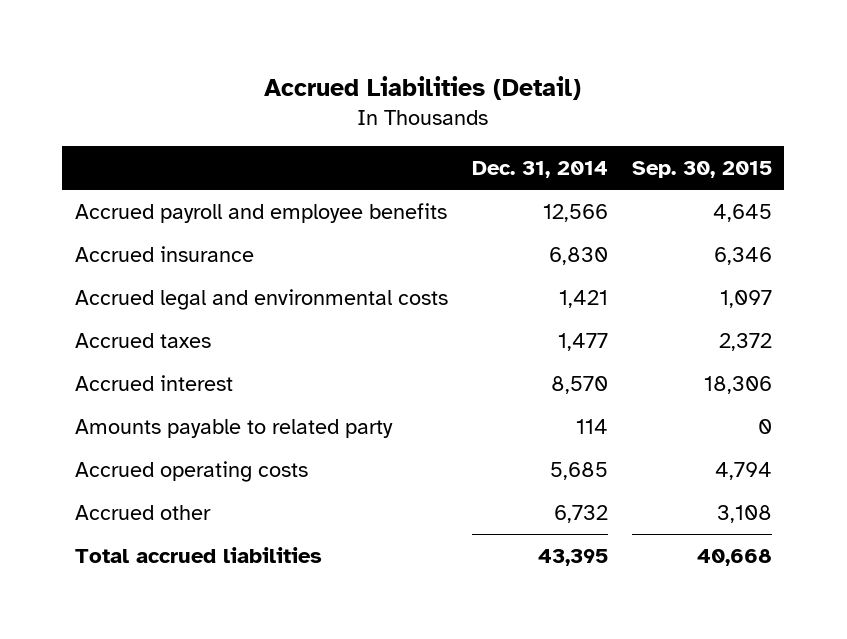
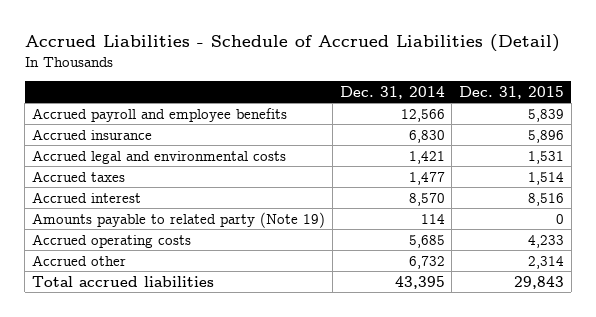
[264,75,582,100] Accrued Liabilities (Detail) -> [24,34,560,53] Accrued Liabilities - Schedule of Accrued Liabilities (Detail)
[632,161,773,179] Sep. 30, 2015 -> none
none -> [459,85,565,99] Dec. 31, 2015
[74,418,393,438] Amounts payable to related party -> [32,211,326,228] Amounts payable to related party (Note 19)

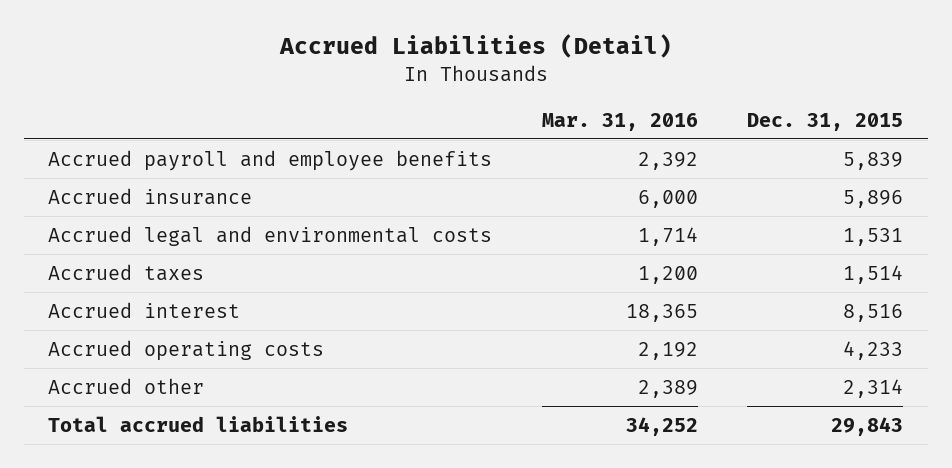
[24,34,560,53] Accrued Liabilities - Schedule of Accrued Liabilities (Detail) -> [278,34,672,59] Accrued Liabilities (Detail)
[339,85,445,99] Dec. 31, 2014 -> none
none -> [541,112,698,131] Mar. 31, 2016
[32,211,326,228] Amounts payable to related party (Note 19) -> none

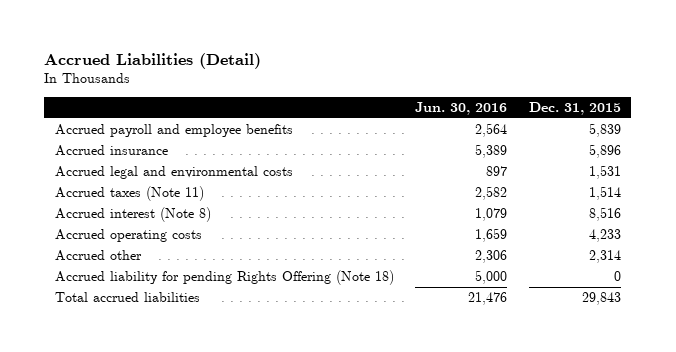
[541,112,698,131] Mar. 31, 2016 -> none
none -> [415,101,508,115] Jun. 30, 2016
[48,264,205,282] Accrued taxes -> [55,185,205,201] Accrued taxes (Note 11)
[48,302,241,319] Accrued interest -> [55,206,212,222] Accrued interest (Note 8)
none -> [55,269,395,285] Accrued liability for pending Rights Offering (Note 18)

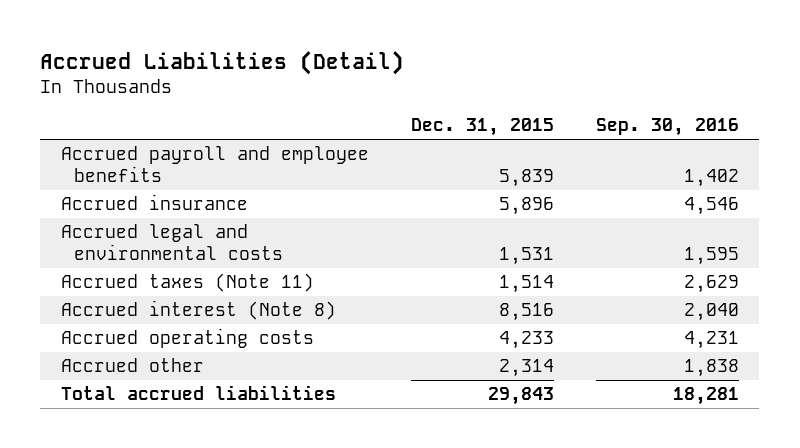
[415,101,508,115] Jun. 30, 2016 -> none
none -> [595,118,739,137] Sep. 30, 2016
[55,269,395,285] Accrued liability for pending Rights Offering (Note 18) -> none

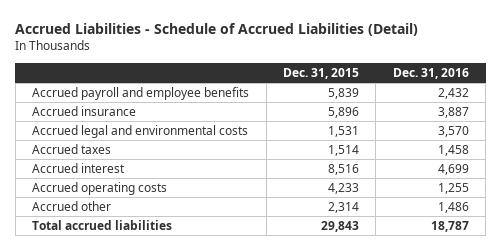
[40,50,405,75] Accrued Liabilities (Detail) -> [15,23,419,37] Accrued Liabilities - Schedule of Accrued Liabilities (Detail)
[595,118,739,137] Sep. 30, 2016 -> none
none -> [392,67,469,79] Dec. 31, 2016
[61,273,315,293] Accrued taxes (Note 11) -> [32,144,112,155] Accrued taxes
[61,300,337,321] Accrued interest (Note 8) -> [32,163,126,174] Accrued interest

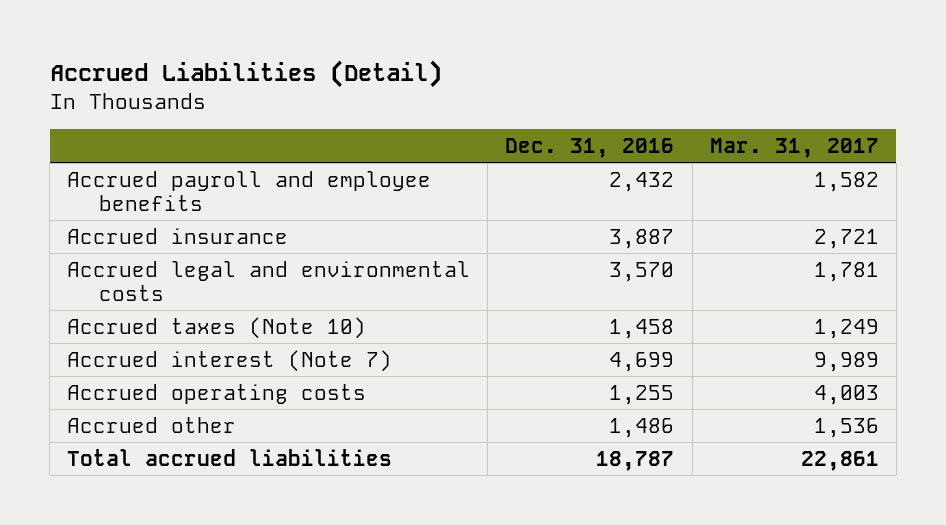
[15,23,419,37] Accrued Liabilities - Schedule of Accrued Liabilities (Detail) -> [49,60,442,89] Accrued Liabilities (Detail)
[282,67,359,79] Dec. 31, 2015 -> none
none -> [709,138,879,159] Mar. 31, 2017
[32,144,112,155] Accrued taxes -> [67,316,367,339] Accrued taxes (Note 10)
[32,163,126,174] Accrued interest -> [67,349,393,372] Accrued interest (Note 7)

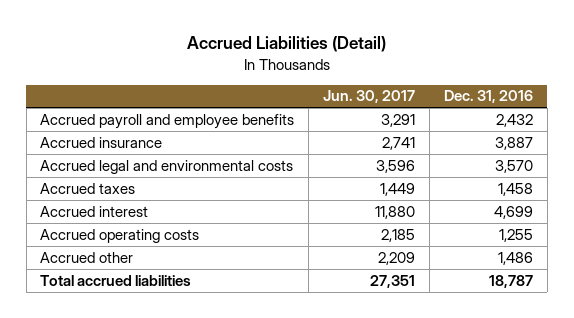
[709,138,879,159] Mar. 31, 2017 -> none
none -> [323,90,416,104] Jun. 30, 2017
[67,316,367,339] Accrued taxes (Note 10) -> [40,182,136,194] Accrued taxes
[67,349,393,372] Accrued interest (Note 7) -> [40,205,149,217] Accrued interest

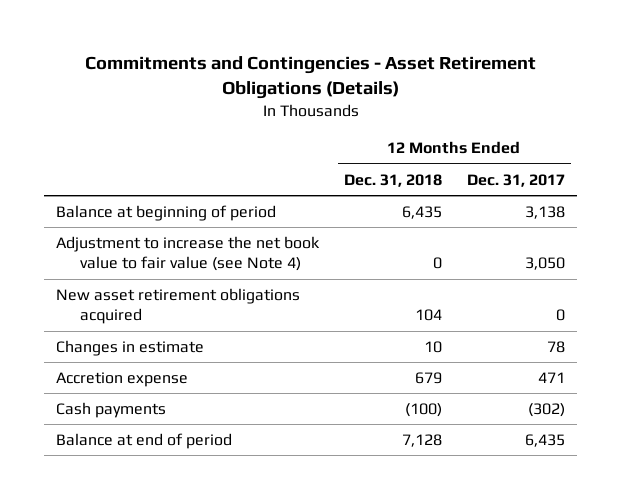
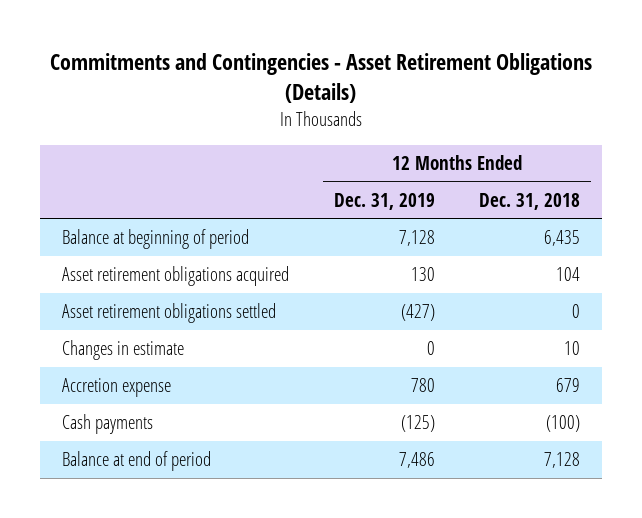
[466,173,565,187] Dec. 31, 2017 -> none
none -> [333,192,435,210] Dec. 31, 2019
[56,235,321,272] Adjustment to increase the net book value to fair value (see Note 4) -> none
[56,287,301,325] New asset retirement obligations acquired -> [62,266,290,287] Asset retirement obligations acquired
none -> [62,303,277,324] Asset retirement obligations settled

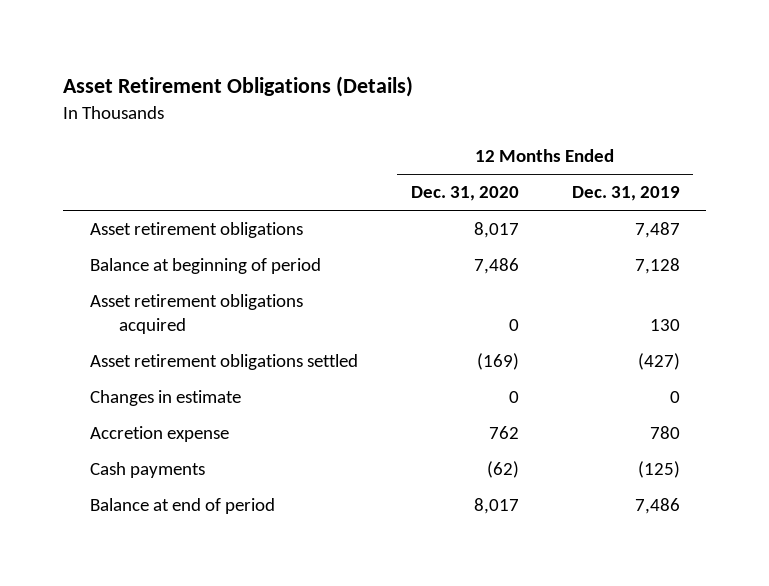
[50,53,593,103] Commitments and Contingencies - Asset Retirement Obligations (Details) -> [63,75,414,97] Asset Retirement Obligations (Details)
[478,192,580,210] Dec. 31, 2018 -> none
none -> [410,186,519,202] Dec. 31, 2020
none -> [89,222,303,239] Asset retirement obligations

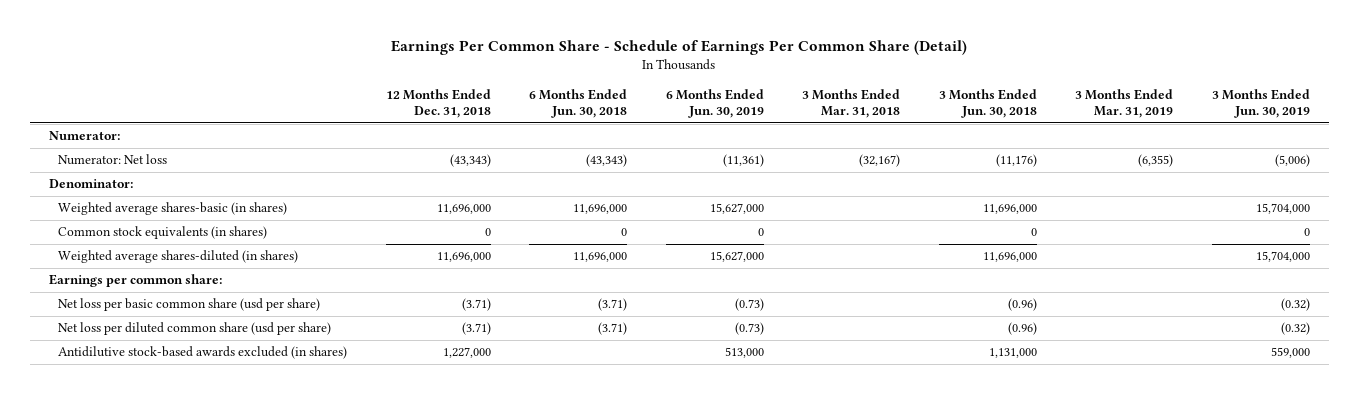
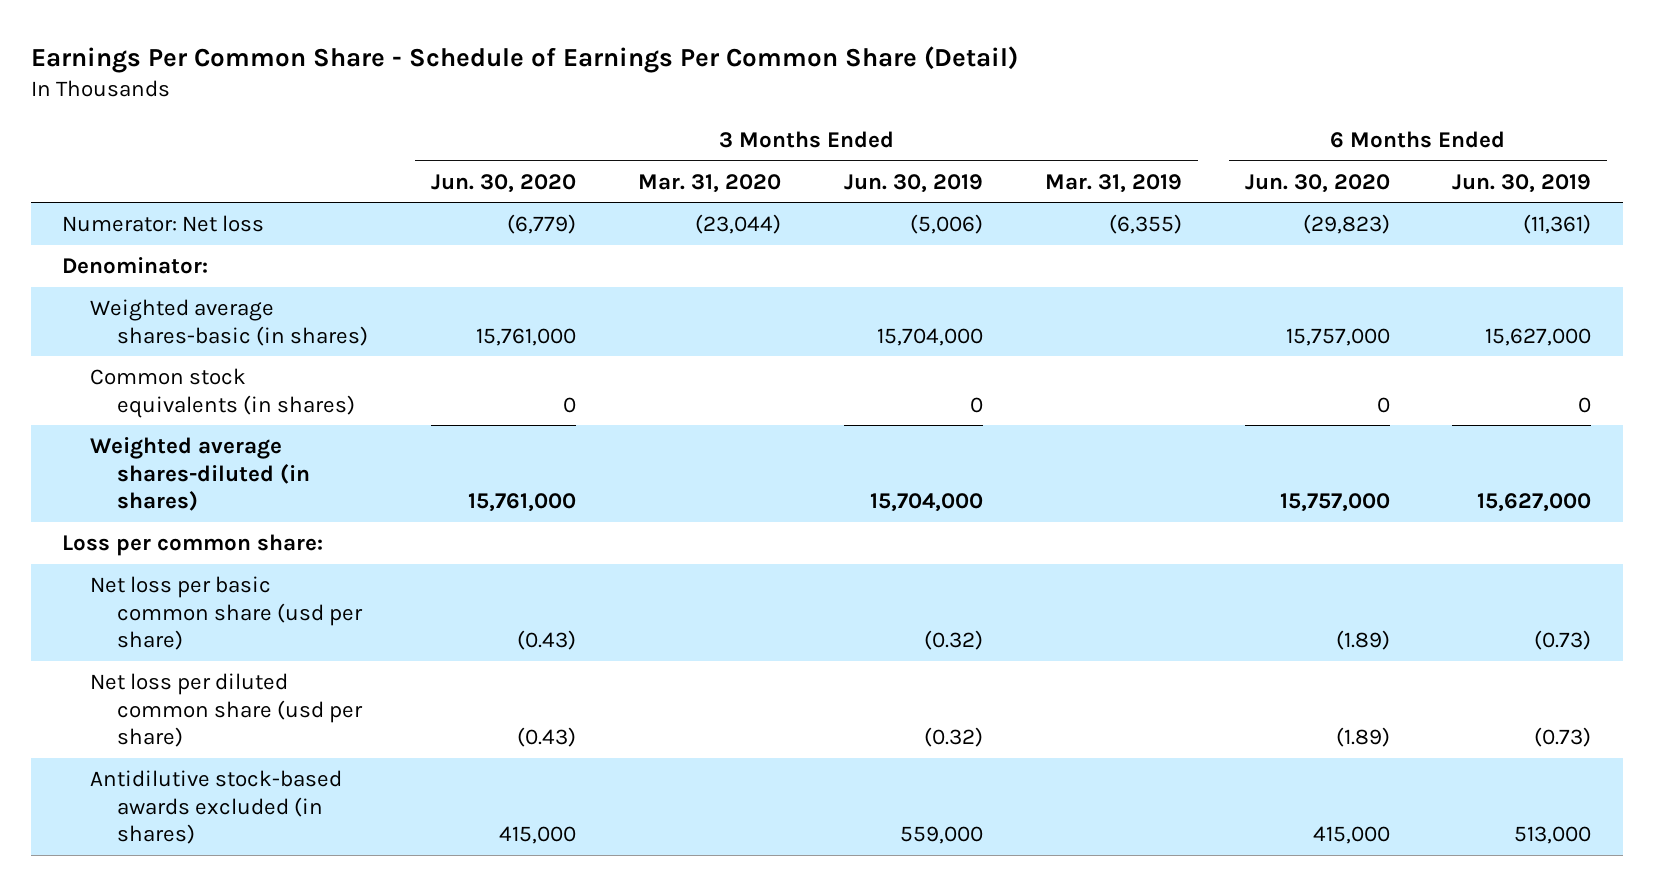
[385,88,491,119] 12 Months Ended Dec. 31, 2018 -> none
[529,88,628,119] 6 Months Ended Jun. 30, 2018 -> none
[802,88,901,119] 3 Months Ended Mar. 31, 2018 -> none
[938,88,1037,119] 3 Months Ended Jun. 30, 2018 -> none
none -> [430,173,576,193] Jun. 30, 2020
none -> [638,173,782,193] Mar. 31, 2020
none -> [1244,173,1390,193] Jun. 30, 2020
[49,131,121,141] Numerator: -> none
[49,274,223,288] Earnings per common share: -> [61,533,323,556] Loss per common share:

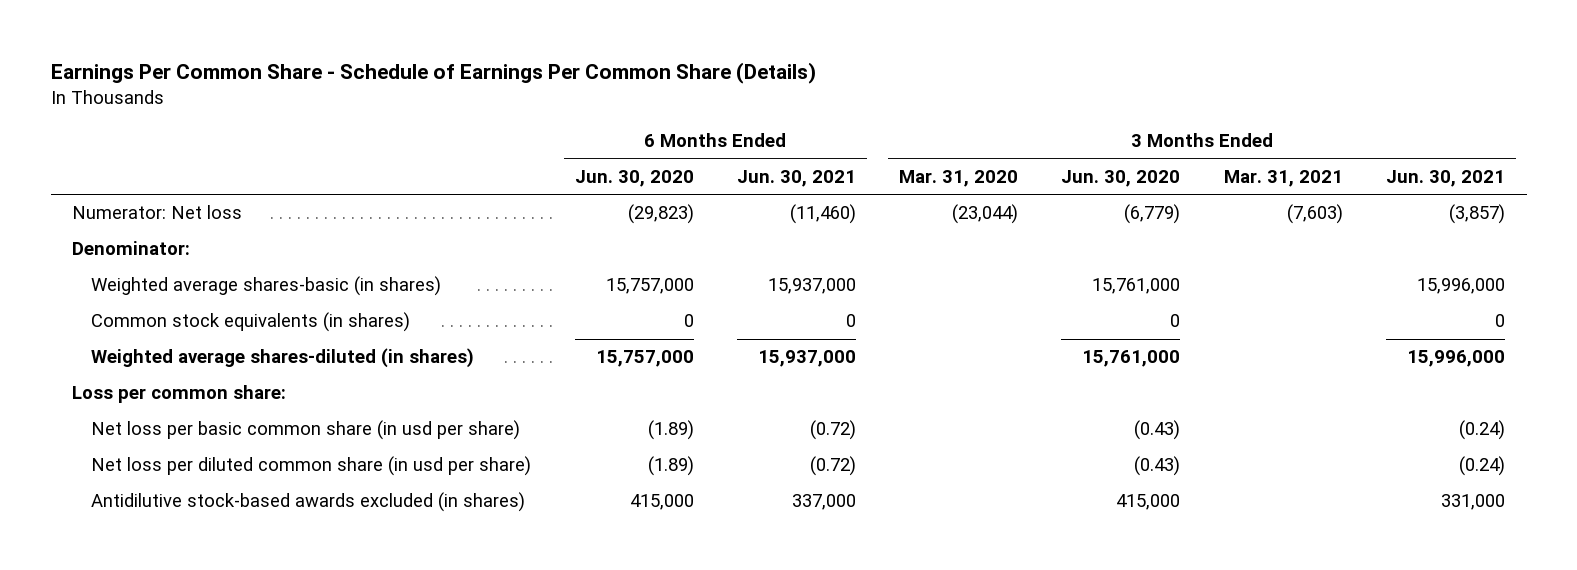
[30,45,1018,73] Earnings Per Common Share - Schedule of Earnings Per Common Share (Detail) -> [50,62,816,85] Earnings Per Common Share - Schedule of Earnings Per Common Share (Details)
[843,173,983,193] Jun. 30, 2019 -> none
[1045,173,1183,193] Mar. 31, 2019 -> none
[1452,173,1592,193] Jun. 30, 2019 -> none
none -> [736,169,856,187] Jun. 30, 2021
none -> [1223,169,1343,187] Mar. 31, 2021
none -> [1386,169,1506,187] Jun. 30, 2021
[89,575,364,651] Net loss per basic common share (usd per share) -> [91,420,521,441] Net loss per basic common share (in usd per share)
[89,672,364,748] Net loss per diluted common share (usd per share) -> [91,456,532,477] Net loss per diluted common share (in usd per share)

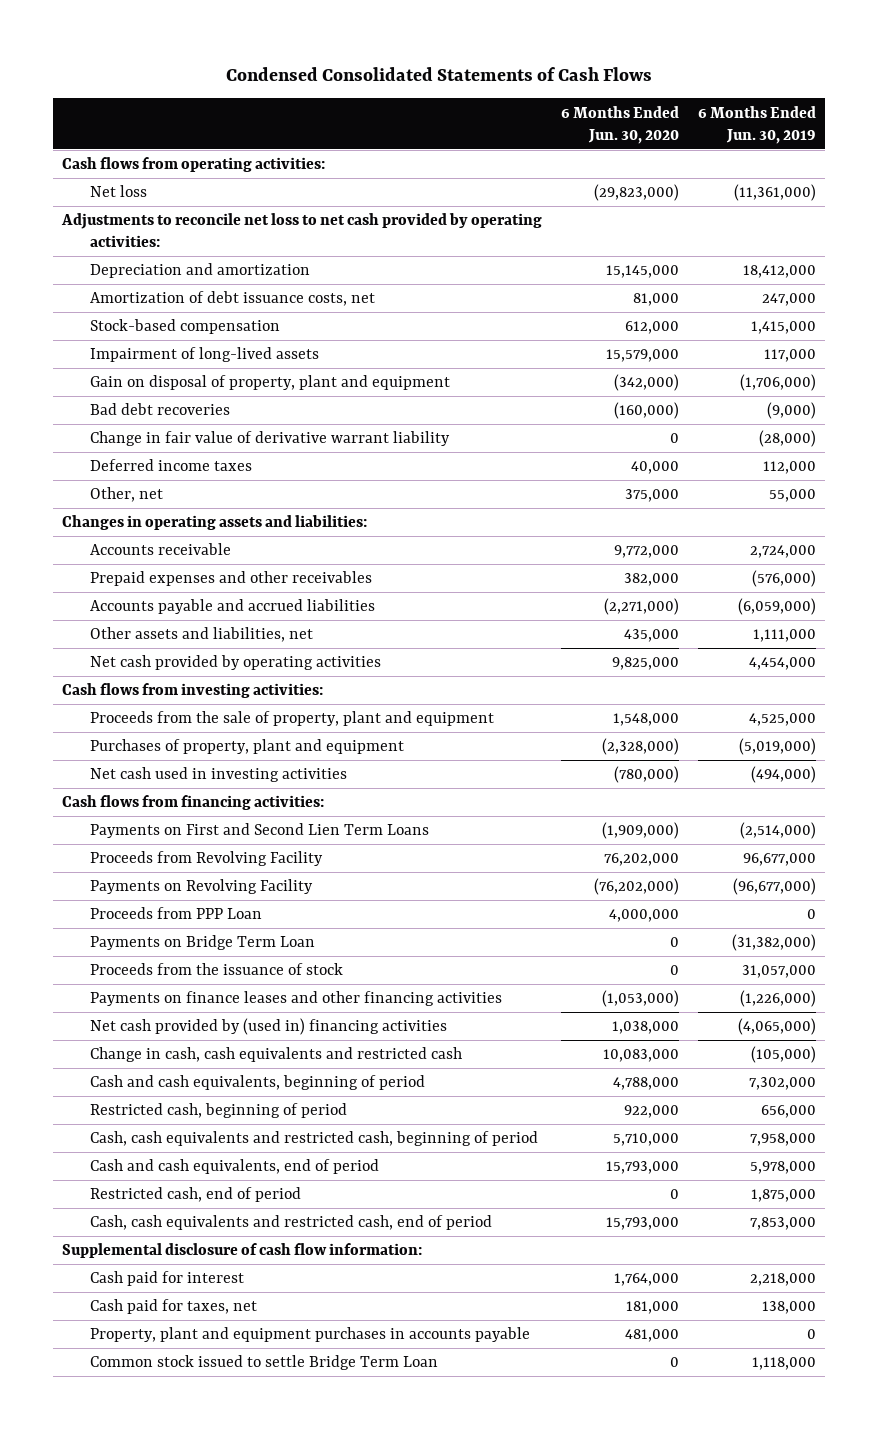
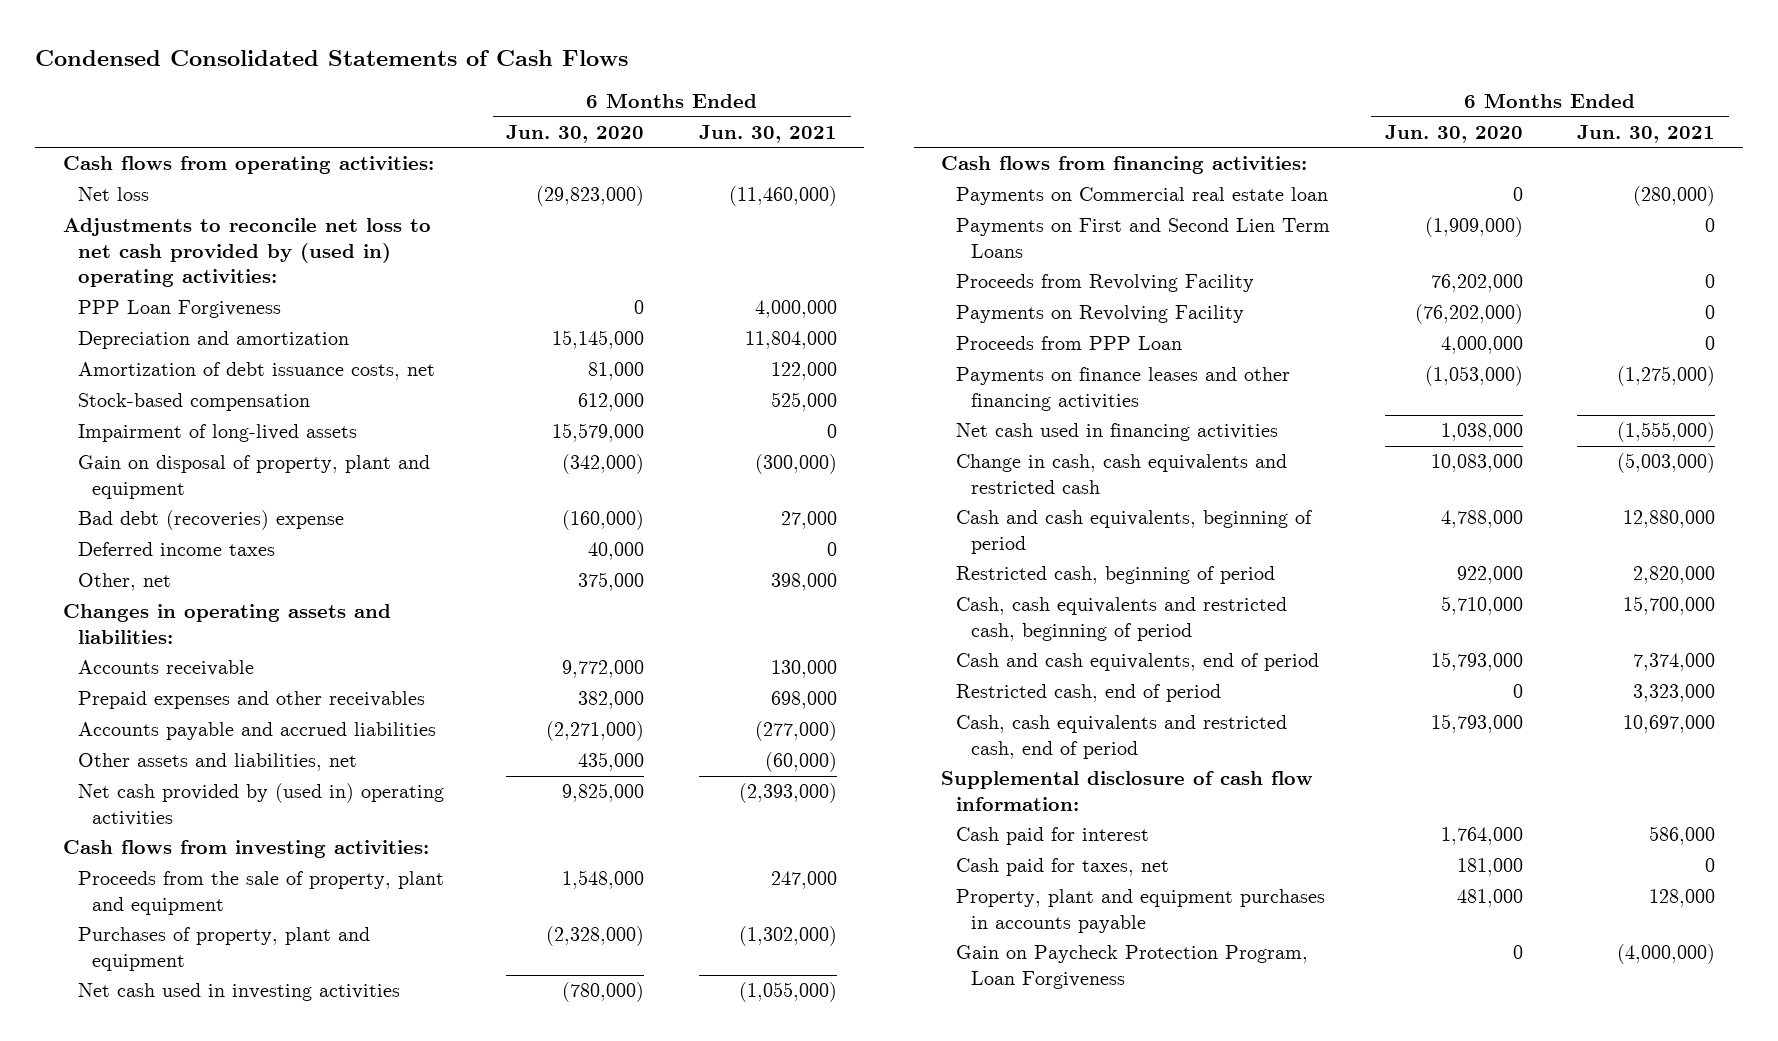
[697,105,816,144] 6 Months Ended Jun. 30, 2019 -> none
none -> [698,124,837,143] Jun. 30, 2021
[61,213,543,248] Adjustments to reconcile net loss to net cash provided by operating activities: -> [62,218,431,288] Adjustments to reconcile net loss to net cash provided by (used in) operating activities:
none -> [77,300,281,319] PPP Loan Forgiveness
[89,431,450,447] Change in fair value of derivative warrant liability -> none
[89,403,230,416] Bad debt recoveries -> [77,510,344,531] Bad debt (recoveries) expense
[89,655,381,671] Net cash provided by operating activities -> [77,783,444,826] Net cash provided by (used in) operating activities
none -> [956,187,1329,206] Payments on Commercial real estate loan
[89,935,315,951] Payments on Bridge Term Loan -> none
[89,963,343,976] Proceeds from the issuance of stock -> none
[89,1018,447,1036] Net cash provided by (used in) financing activities -> [956,423,1279,442] Net cash used in financing activities
[89,1355,438,1371] Common stock issued to settle Bridge Term Loan -> none
none -> [956,945,1309,989] Gain on Paycheck Protection Program, Loan Forgiveness

